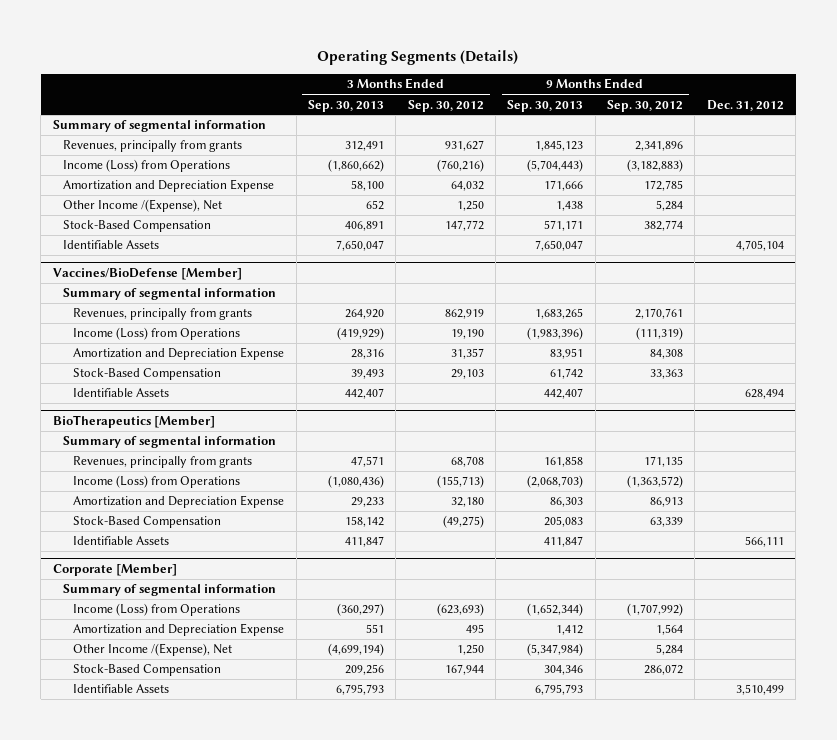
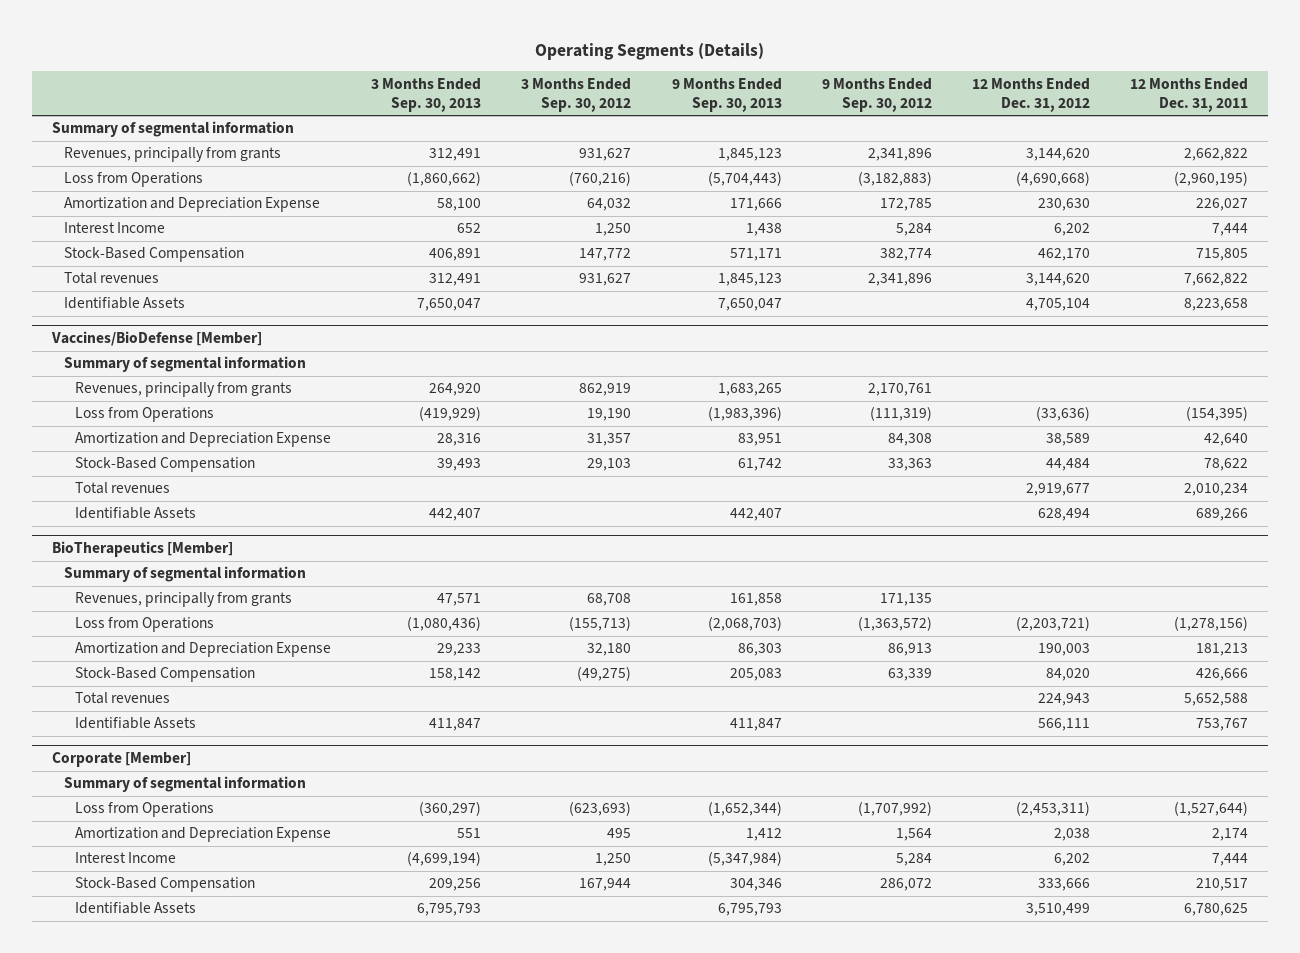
[706,99,784,111] Dec. 31, 2012 -> none
none -> [971,77,1090,113] 12 Months Ended Dec. 31, 2012
none -> [1130,77,1249,113] 12 Months Ended Dec. 31, 2011
[63,159,231,173] Income (Loss) from Operations -> [63,172,203,188] Loss from Operations
[63,199,223,213] Other Income /(Expense), Net -> [63,222,165,234] Interest Income
none -> [63,272,159,285] Total revenues
[73,327,241,341] Income (Loss) from Operations -> [75,407,215,423] Loss from Operations
none -> [75,482,171,495] Total revenues
[73,475,241,489] Income (Loss) from Operations -> [75,617,215,633] Loss from Operations
none -> [75,692,171,705] Total revenues
[73,603,241,617] Income (Loss) from Operations -> [75,802,215,818] Loss from Operations
[73,643,233,657] Other Income /(Expense), Net -> [75,852,177,864] Interest Income

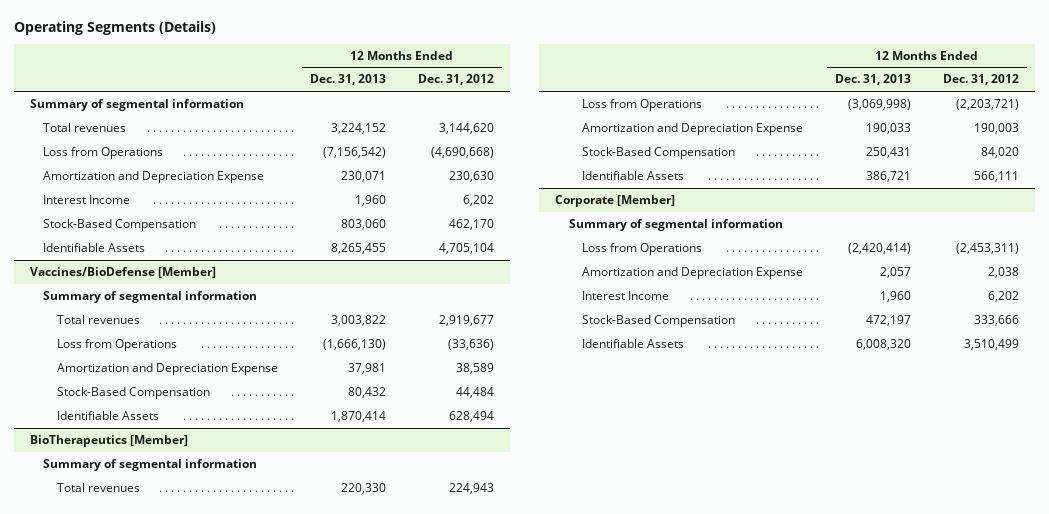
[371,77,482,113] 3 Months Ended Sep. 30, 2013 -> none
[521,77,632,113] 3 Months Ended Sep. 30, 2012 -> none
[671,77,782,113] 9 Months Ended Sep. 30, 2013 -> none
[821,77,932,113] 9 Months Ended Sep. 30, 2012 -> none
[1130,77,1249,113] 12 Months Ended Dec. 31, 2011 -> none
none -> [310,74,387,86] Dec. 31, 2013
[63,147,281,163] Revenues, principally from grants -> none
[63,272,159,285] Total revenues -> [43,122,127,132] Total revenues
[75,382,293,398] Revenues, principally from grants -> none
[75,482,171,495] Total revenues -> [56,314,140,324] Total revenues
[75,592,293,608] Revenues, principally from grants -> none
[75,692,171,705] Total revenues -> [56,482,140,492] Total revenues

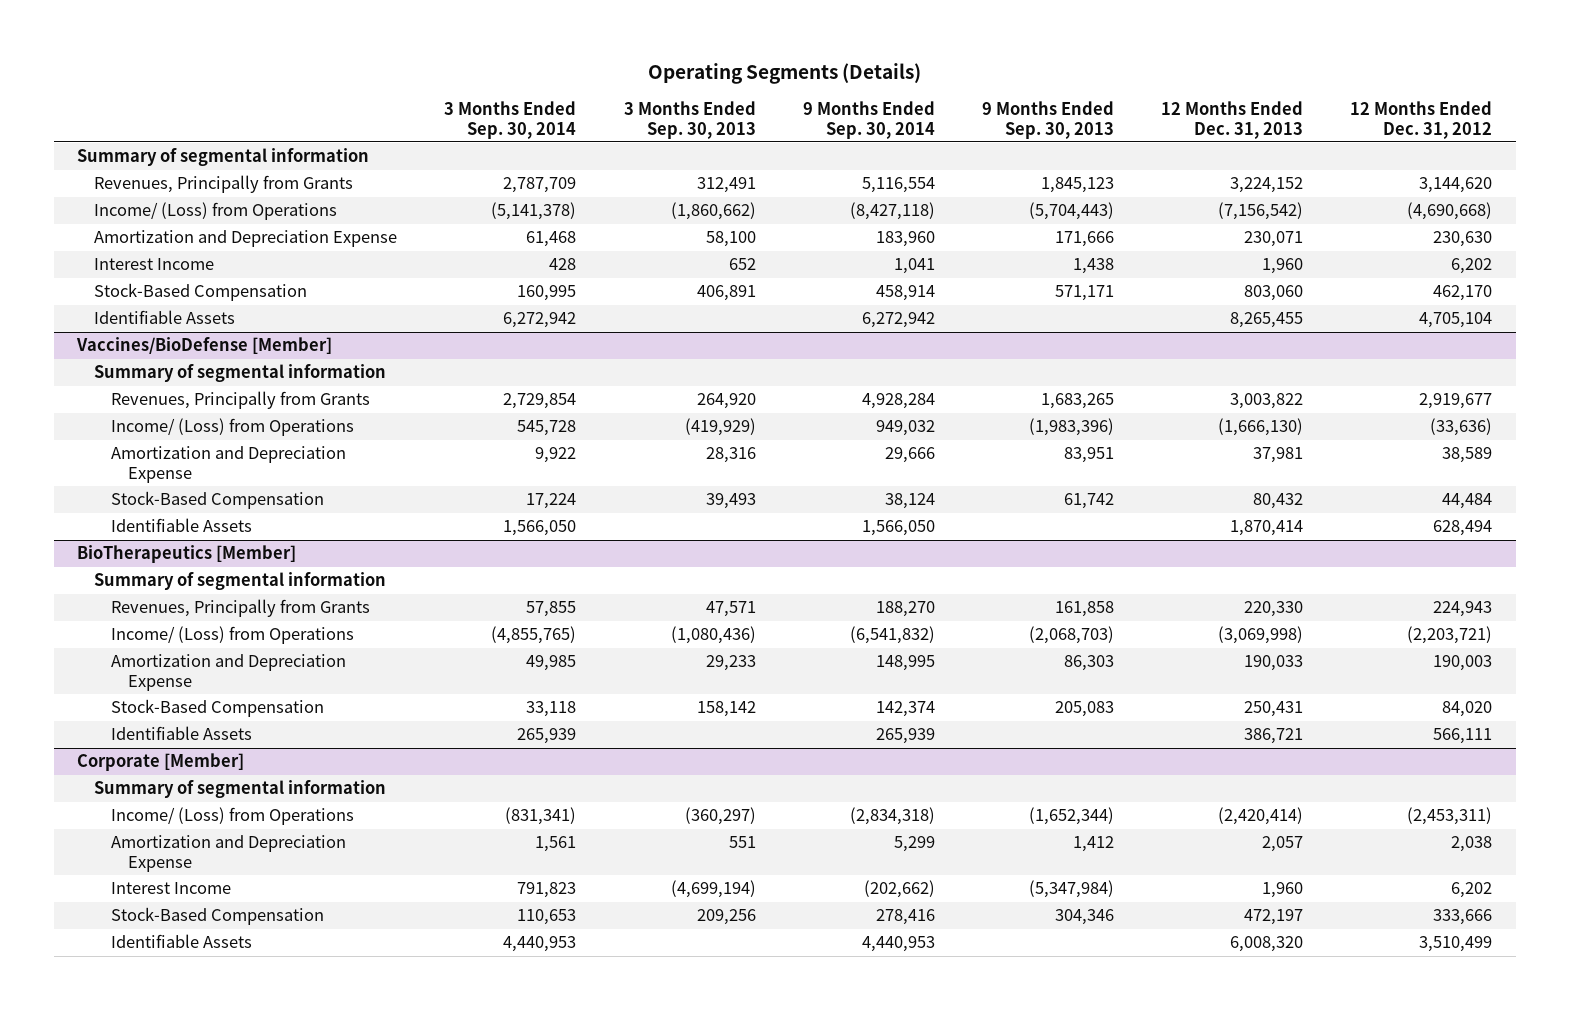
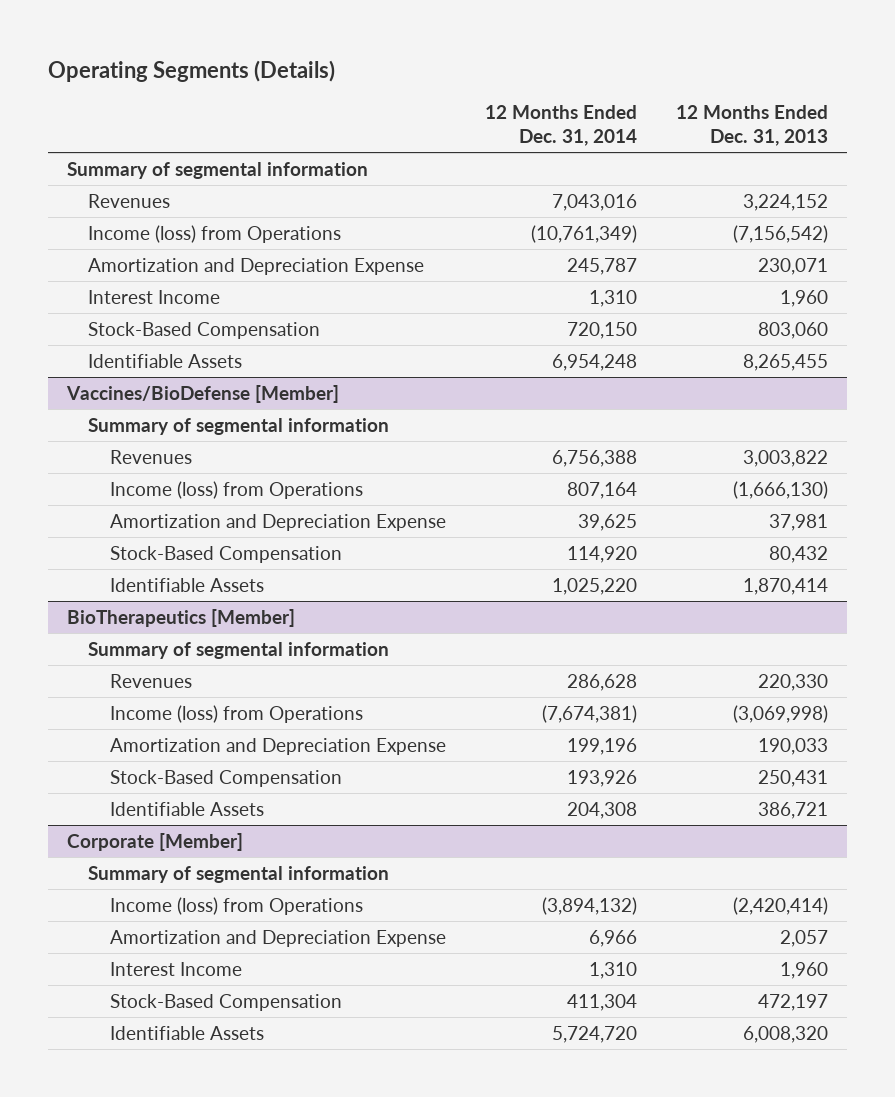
[444,101,577,139] 3 Months Ended Sep. 30, 2014 -> none
[623,101,756,139] 3 Months Ended Sep. 30, 2013 -> none
[802,101,935,139] 9 Months Ended Sep. 30, 2014 -> none
[982,101,1115,139] 9 Months Ended Sep. 30, 2013 -> none
[1350,101,1493,139] 12 Months Ended Dec. 31, 2012 -> none
none -> [484,105,637,147] 12 Months Ended Dec. 31, 2014
[94,175,354,194] Revenues, Principally from Grants -> [88,193,171,208] Revenues
[94,202,338,221] Income/ (Loss) from Operations -> [88,224,342,243] Income (loss) from Operations
[111,391,371,410] Revenues, Principally from Grants -> [109,449,192,464] Revenues
[111,418,355,437] Income/ (Loss) from Operations -> [109,480,363,499] Income (loss) from Operations
[111,599,371,618] Revenues, Principally from Grants -> [109,673,192,688] Revenues
[111,626,355,645] Income/ (Loss) from Operations -> [109,704,363,723] Income (loss) from Operations
[111,807,355,826] Income/ (Loss) from Operations -> [109,896,363,915] Income (loss) from Operations

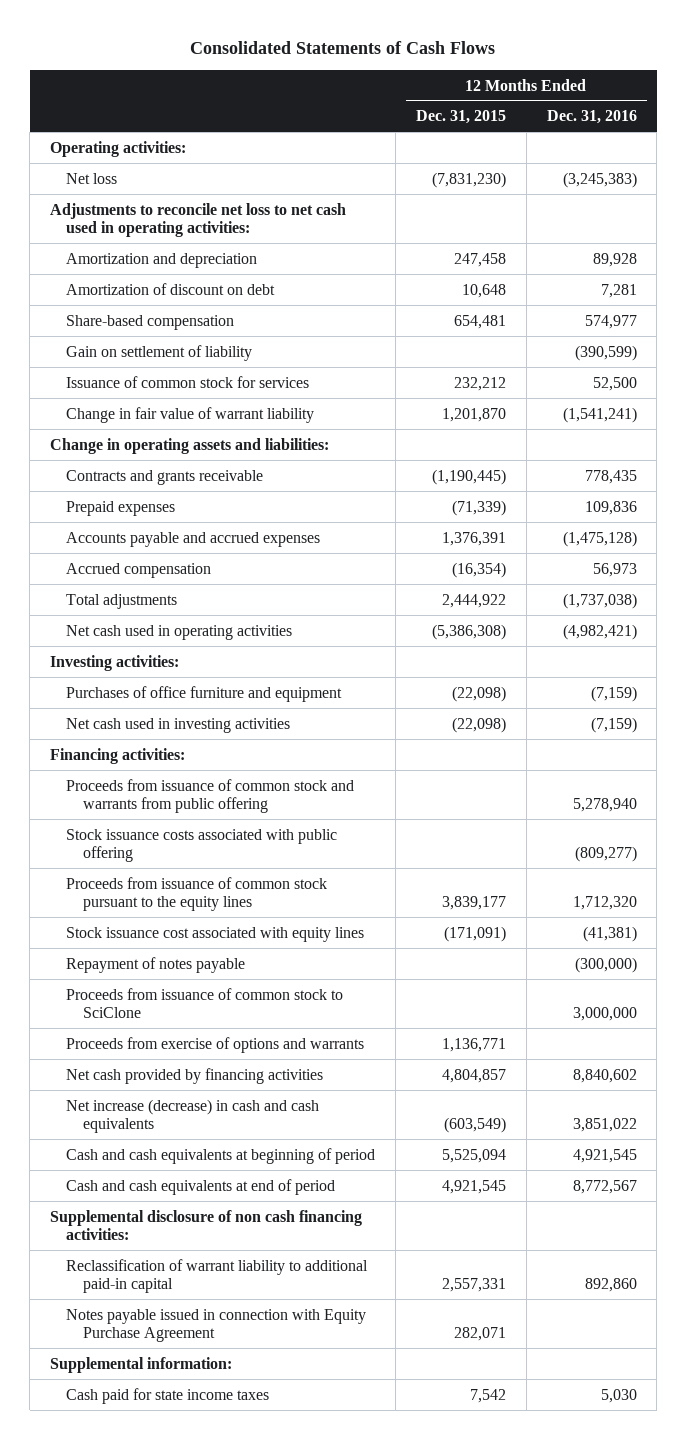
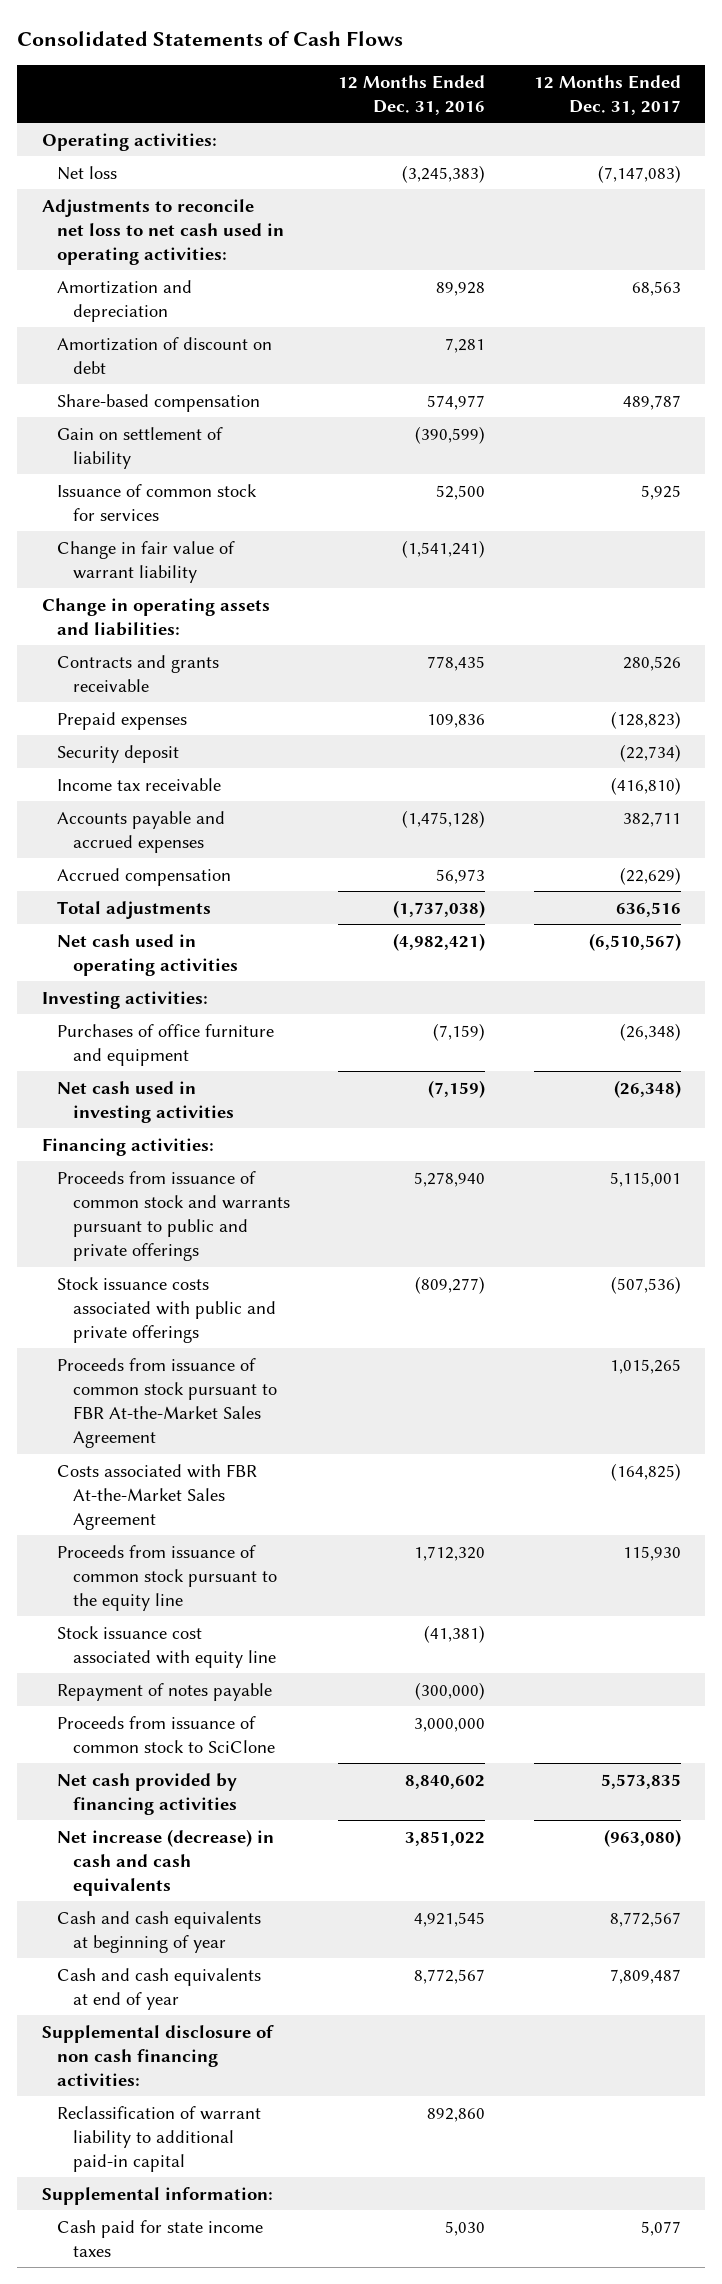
[416,110,507,125] Dec. 31, 2015 -> none
none -> [533,74,681,115] 12 Months Ended Dec. 31, 2017
none -> [57,744,180,763] Security deposit
none -> [57,777,222,791] Income tax receivable
[66,778,355,813] Proceeds from issuance of common stock and warrants from public offering -> [57,1170,290,1261] Proceeds from issuance of common stock and warrants pursuant to public and private offerings
[66,828,338,862] Stock issuance costs associated with public offering -> [57,1276,276,1343] Stock issuance costs associated with public and private offerings
none -> [57,1357,277,1448] Proceeds from issuance of common stock pursuant to FBR At-the-Market Sales Agreement
none -> [57,1463,258,1530] Costs associated with FBR At-the-Market Sales Agreement
[66,876,328,911] Proceeds from issuance of common stock pursuant to the equity lines -> [57,1544,277,1611] Proceeds from issuance of common stock pursuant to the equity line
[66,926,365,942] Stock issuance cost associated with equity lines -> [57,1625,276,1668] Stock issuance cost associated with equity line
[66,1036,365,1053] Proceeds from exercise of options and warrants -> none
[66,1147,376,1164] Cash and cash equivalents at beginning of period -> [57,1910,262,1953] Cash and cash equivalents at beginning of year
[66,1178,336,1195] Cash and cash equivalents at end of period -> [57,1967,262,2010] Cash and cash equivalents at end of year
[66,1308,367,1342] Notes payable issued in connection with Equity Purchase Agreement -> none

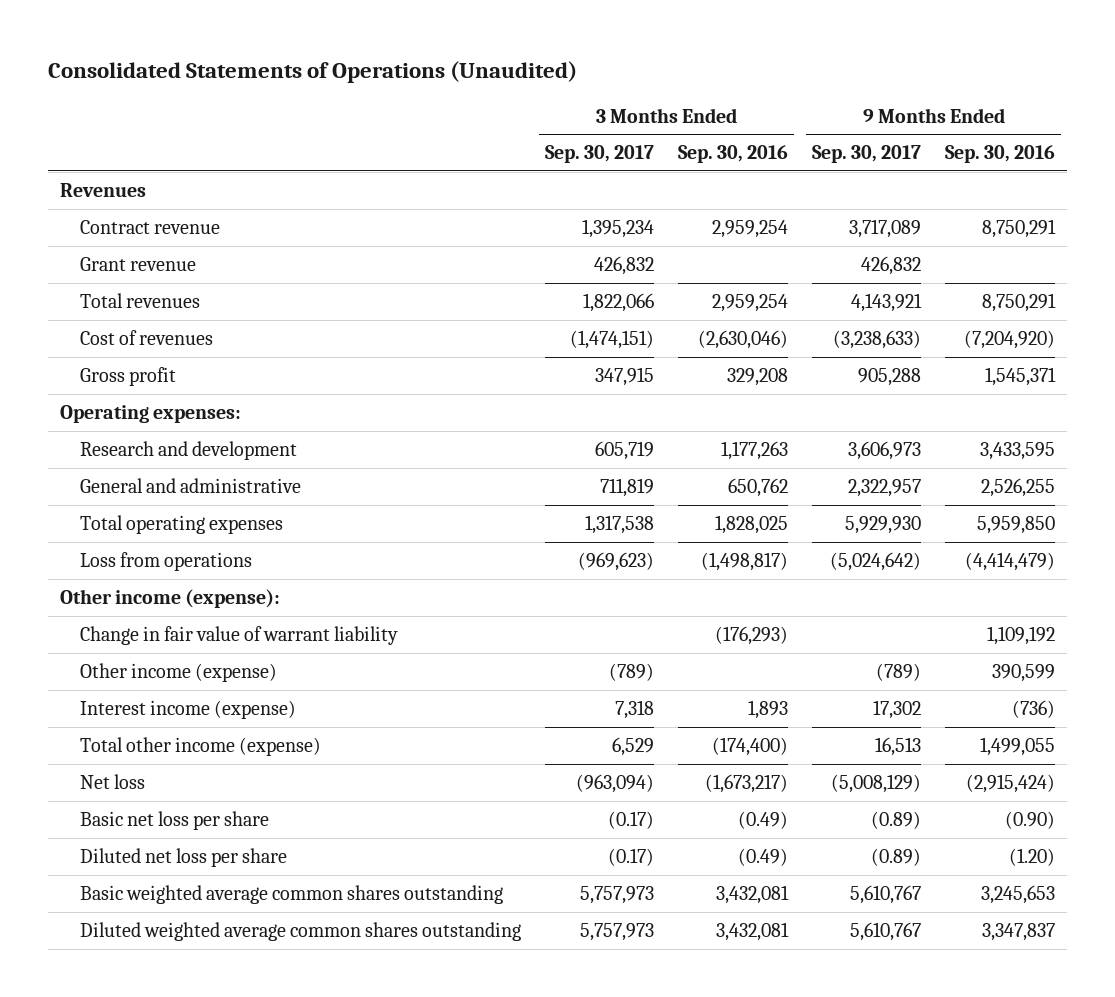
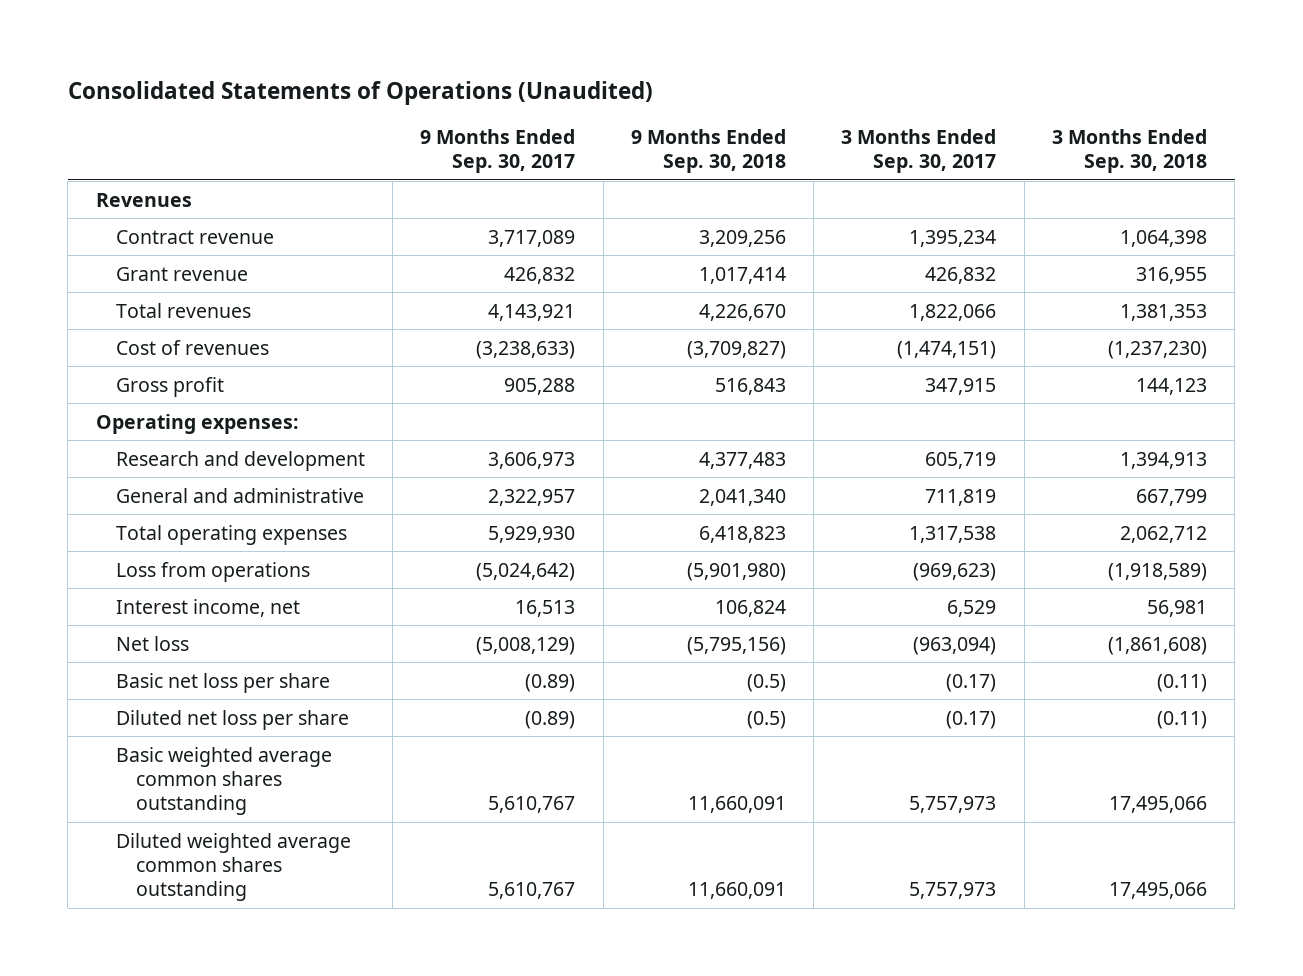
[678,145,789,164] Sep. 30, 2016 -> none
[945,145,1056,164] Sep. 30, 2016 -> none
none -> [630,128,786,174] 9 Months Ended Sep. 30, 2018
none -> [1051,128,1207,174] 3 Months Ended Sep. 30, 2018
[59,588,280,608] Other income (expense): -> none
[80,625,399,645] Change in fair value of warrant liability -> none
[80,662,278,682] Other income (expense) -> none
[80,736,322,756] Total other income (expense) -> none
[80,699,297,719] Interest income (expense) -> [116,598,301,617] Interest income, net
[615,699,655,719] 7,318 -> [947,599,997,617] 6,529
[873,699,922,719] 17,302 -> [515,599,576,617] 16,513

